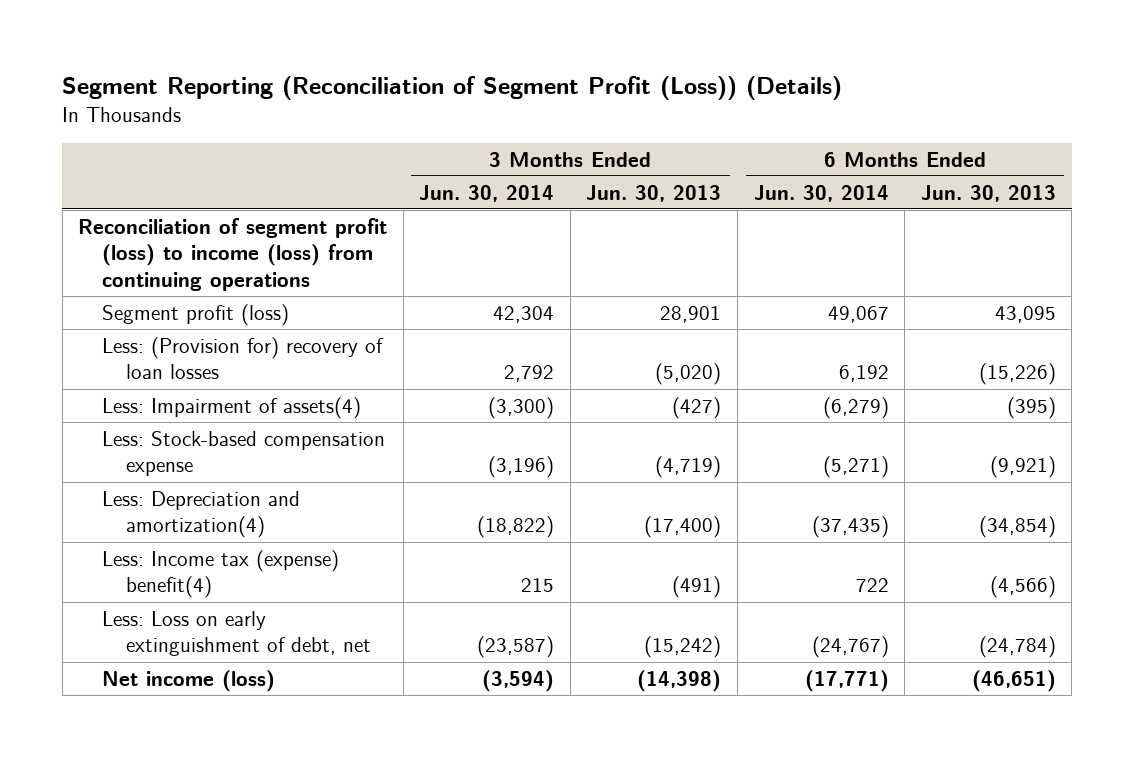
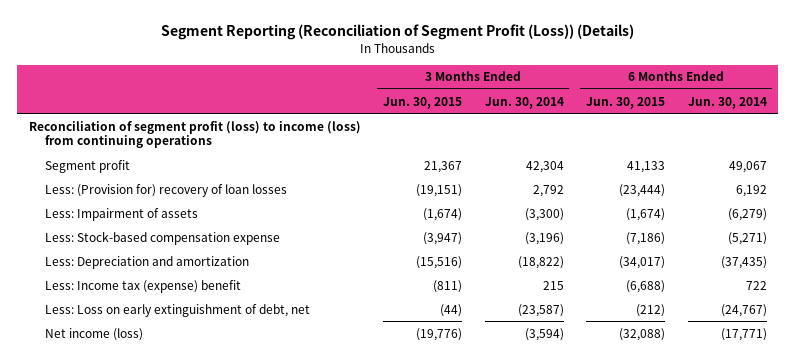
[586,184,722,202] Jun. 30, 2013 -> none
[920,184,1056,202] Jun. 30, 2013 -> none
none -> [383,96,463,109] Jun. 30, 2015
none -> [586,96,666,109] Jun. 30, 2015
[101,303,289,326] Segment profit (loss) -> [44,159,130,173] Segment profit
[101,396,361,419] Less: Impairment of assets(4) -> [44,207,198,221] Less: Impairment of assets
[101,490,300,539] Less: Depreciation and amortization(4) -> [44,255,249,269] Less: Depreciation and amortization
[101,549,339,599] Less: Income tax (expense) benefit(4) -> [44,279,241,293] Less: Income tax (expense) benefit

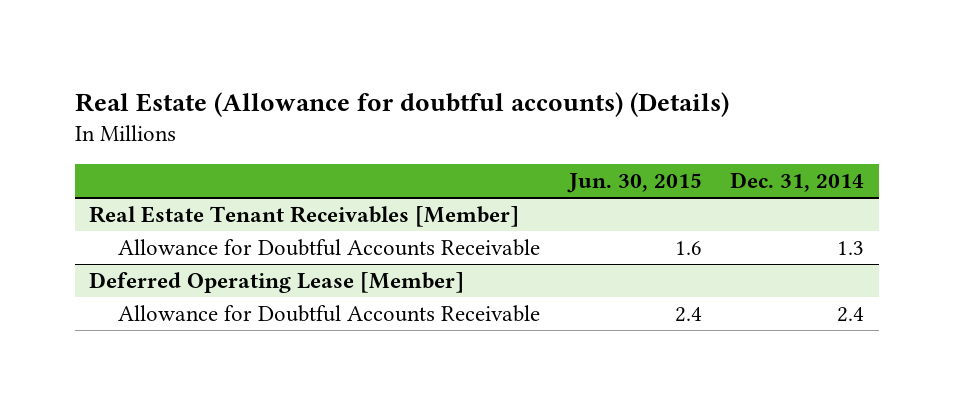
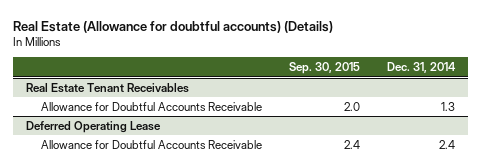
[566,173,702,194] Jun. 30, 2015 -> none
none -> [288,62,360,75] Sep. 30, 2015
[89,205,520,227] Real Estate Tenant Receivables [Member] -> [26,82,190,93] Real Estate Tenant Receivables
[89,271,465,293] Deferred Operating Lease [Member] -> [26,120,162,133] Deferred Operating Lease

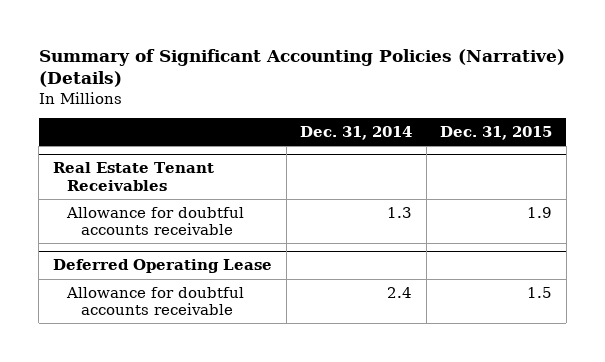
[13,20,334,33] Real Estate (Allowance for doubtful accounts) (Details) -> [38,48,565,88] Summary of Significant Accounting Policies (Narrative) (Details)
[288,62,360,75] Sep. 30, 2015 -> none
none -> [440,125,553,140] Dec. 31, 2015
[41,101,263,111] Allowance for Doubtful Accounts Receivable -> [66,206,245,236] Allowance for doubtful accounts receivable
[41,139,263,149] Allowance for Doubtful Accounts Receivable -> [66,286,245,316] Allowance for doubtful accounts receivable

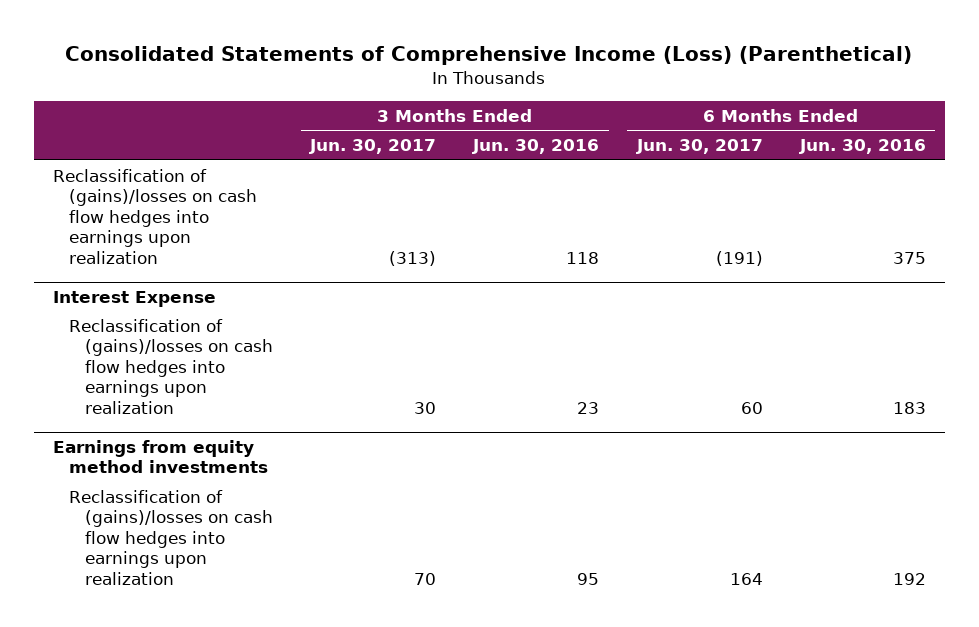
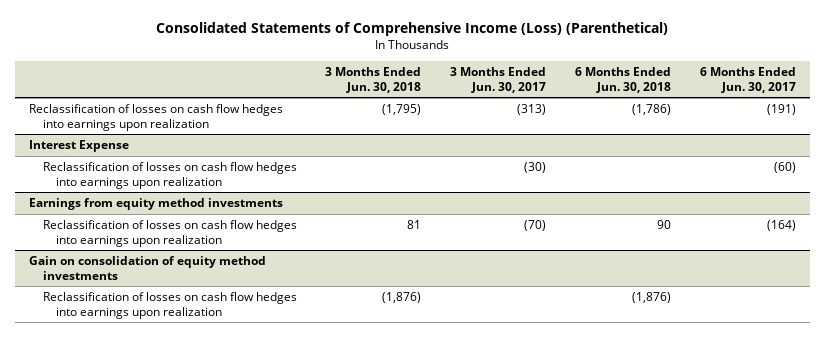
[472,139,600,155] Jun. 30, 2016 -> none
[799,139,927,155] Jun. 30, 2016 -> none
none -> [325,67,422,93] 3 Months Ended Jun. 30, 2018
none -> [575,67,672,93] 6 Months Ended Jun. 30, 2018
[52,168,257,264] Reclassification of (gains)/losses on cash flow hedges into earnings upon realization -> [29,104,284,131] Reclassification of losses on cash flow hedges into earnings upon realization
[68,318,273,414] Reclassification of (gains)/losses on cash flow hedges into earnings upon realization -> [42,162,297,189] Reclassification of losses on cash flow hedges into earnings upon realization
[414,401,437,414] 30 -> [524,162,547,174] (30)
[740,401,763,414] 60 -> [773,162,796,174] (60)
[68,489,273,585] Reclassification of (gains)/losses on cash flow hedges into earnings upon realization -> [42,220,297,247] Reclassification of losses on cash flow hedges into earnings upon realization
[414,572,437,585] 70 -> [524,220,547,232] (70)
[729,572,763,585] 164 -> [766,220,796,232] (164)
none -> [29,256,267,280] Gain on consolidation of equity method investments
none -> [42,292,297,319] Reclassification of losses on cash flow hedges into earnings upon realization

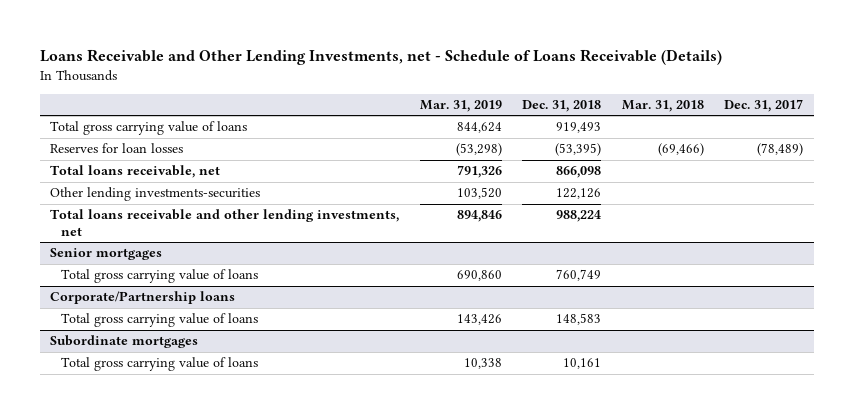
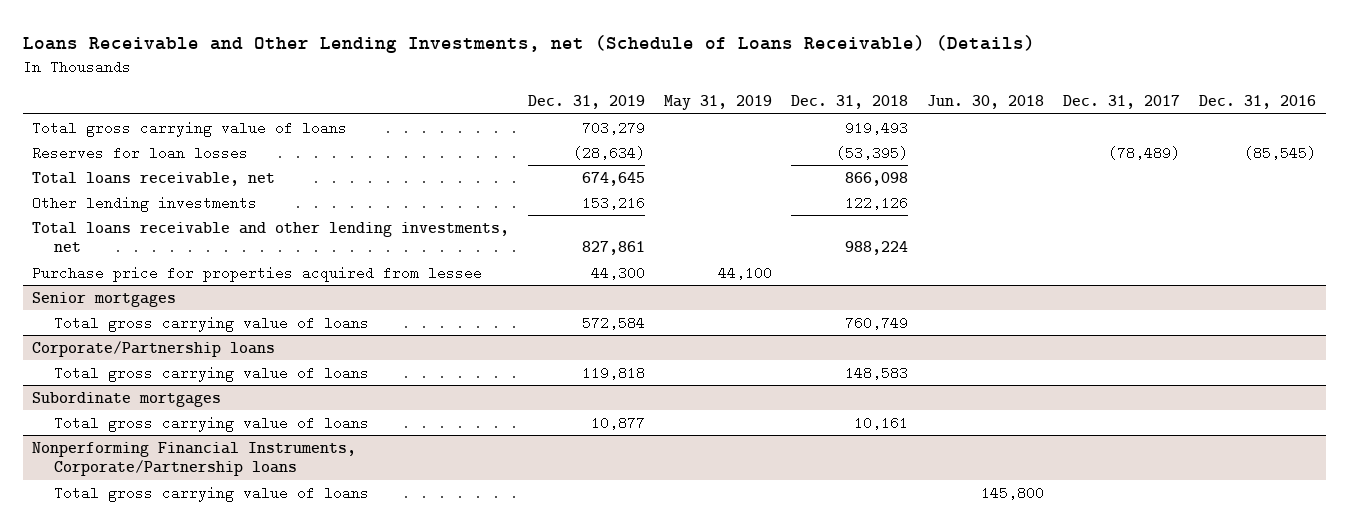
[39,49,722,66] Loans Receivable and Other Lending Investments, net - Schedule of Loans Receivable (Details) -> [22,34,1035,53] Loans Receivable and Other Lending Investments, net (Schedule of Loans Receivable) (Details)
[419,100,502,113] Mar. 31, 2019 -> none
[621,100,704,113] Mar. 31, 2018 -> none
none -> [528,95,646,110] Dec. 31, 2019
none -> [664,95,773,111] May 31, 2019
none -> [927,95,1045,110] Jun. 30, 2018
none -> [1199,95,1317,110] Dec. 31, 2016
[49,187,260,202] Other lending investments-securities -> [32,195,258,212] Other lending investments
none -> [32,265,483,282] Purchase price for properties acquired from lessee
none -> [32,441,357,477] Nonperforming Financial Instruments, Corporate/Partnership loans
none -> [53,485,369,502] Total gross carrying value of loans

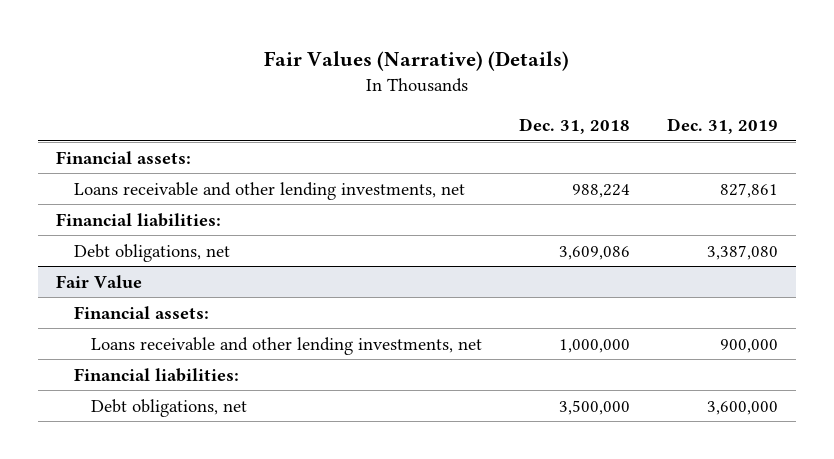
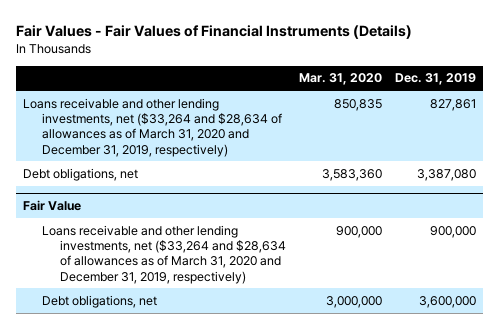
[264,51,570,72] Fair Values (Narrative) (Details) -> [16,24,413,39] Fair Values - Fair Values of Financial Instruments (Details)
[519,118,631,135] Dec. 31, 2018 -> none
none -> [299,73,383,86] Mar. 31, 2020
[56,150,192,164] Financial assets: -> none
[56,212,222,227] Financial liabilities: -> none
[73,181,465,200] Loans receivable and other lending investments, net -> [22,97,282,157] Loans receivable and other lending investments, net ($33,264 and $28,634 of allowances as of March 31, 2020 and December 31, 2019, respectively)
[73,305,209,319] Financial assets: -> none
[91,336,483,355] Loans receivable and other lending investments, net -> none
[73,367,239,382] Financial liabilities: -> none
none -> [41,224,287,284] Loans receivable and other lending investments, net ($33,264 and $28,634 of allowances as of March 31, 2020 and December 31, 2019, respectively)

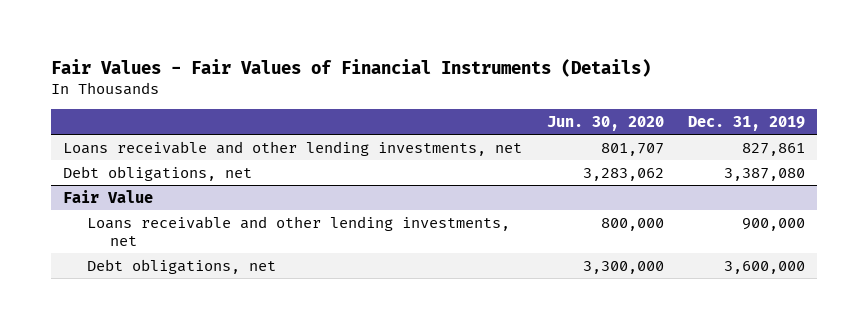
[299,73,383,86] Mar. 31, 2020 -> none
none -> [546,115,664,131] Jun. 30, 2020
[22,97,282,157] Loans receivable and other lending investments, net ($33,264 and $28,634 of allowances as of March 31, 2020 and December 31, 2019, respectively) -> [63,140,523,156] Loans receivable and other lending investments, net
[41,224,287,284] Loans receivable and other lending investments, net ($33,264 and $28,634 of allowances as of March 31, 2020 and December 31, 2019, respectively) -> [86,215,510,246] Loans receivable and other lending investments, net

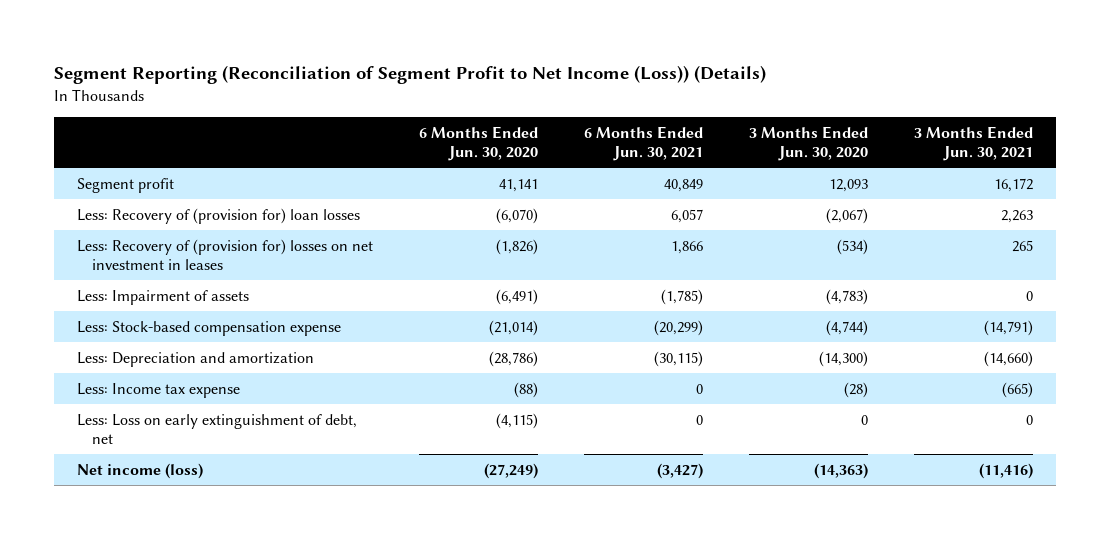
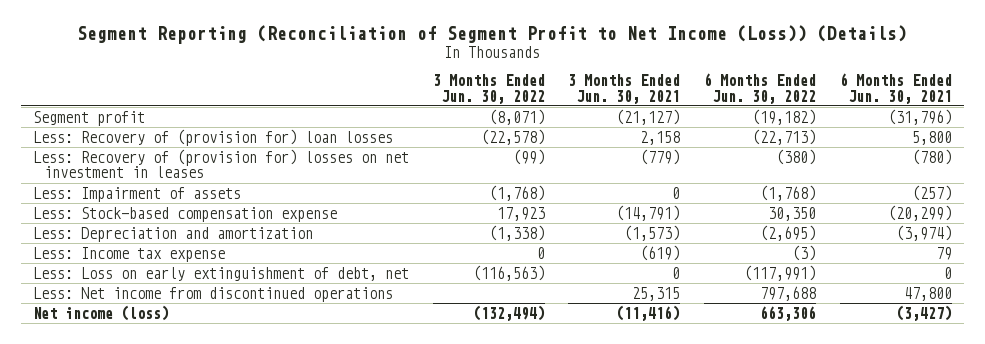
[419,126,539,161] 6 Months Ended Jun. 30, 2020 -> none
[749,126,869,161] 3 Months Ended Jun. 30, 2020 -> none
none -> [432,74,545,104] 3 Months Ended Jun. 30, 2022
none -> [704,73,817,104] 6 Months Ended Jun. 30, 2022
[664,178,704,192] 40,849 -> [888,108,953,125] (31,796)
[994,177,1034,192] 16,172 -> [616,108,681,125] (21,127)
[671,208,704,223] 6,057 -> [912,130,953,145] 5,800
[1001,209,1034,223] 2,263 -> [640,130,681,145] 2,158
[671,240,704,254] 1,866 -> [912,148,953,165] (780)
[1012,239,1034,252] 265 -> [640,148,681,165] (779)
[661,288,704,305] (1,785) -> [912,184,953,201] (257)
[654,350,704,367] (30,115) -> [896,224,953,241] (3,974)
[984,350,1034,367] (14,660) -> [624,224,681,241] (1,573)
[696,383,704,394] 0 -> [936,246,953,260] 79
[1002,381,1034,398] (665) -> [640,244,681,261] (619)
none -> [32,286,393,302] Less: Net income from discontinued operations

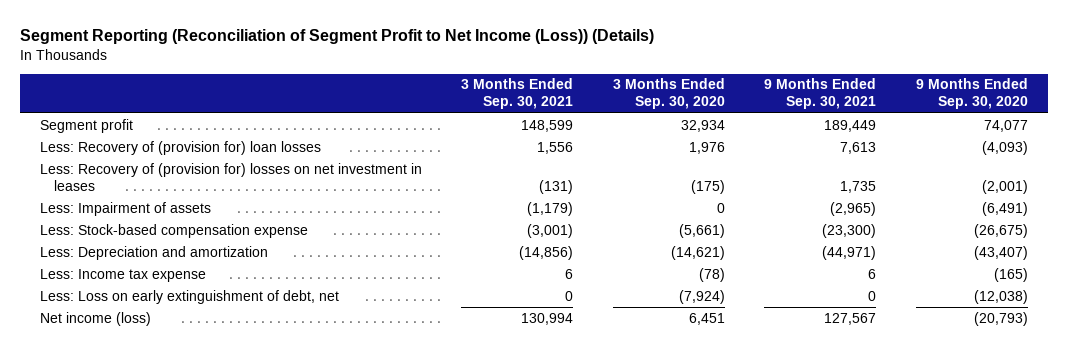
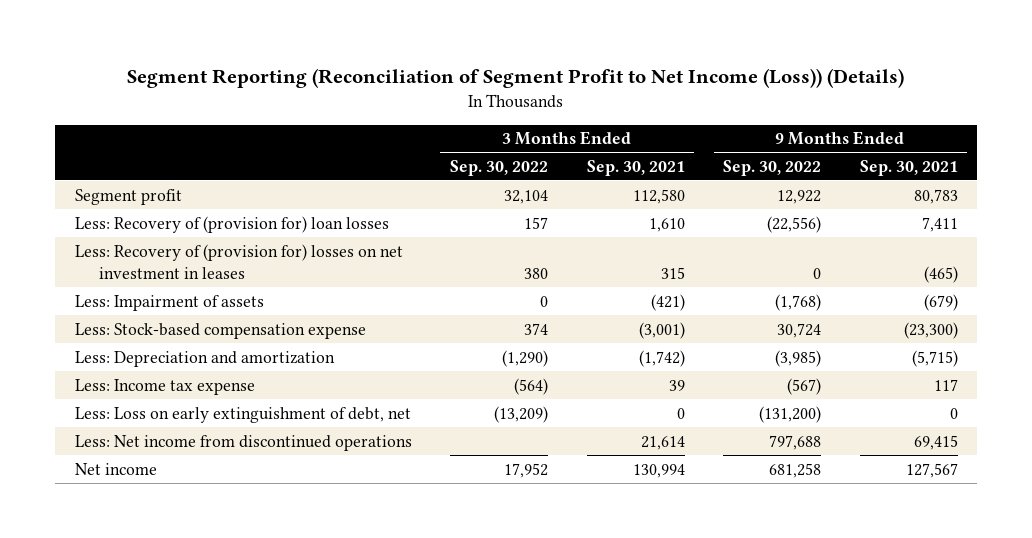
[612,78,725,110] 3 Months Ended Sep. 30, 2020 -> none
[916,78,1029,110] 9 Months Ended Sep. 30, 2020 -> none
none -> [450,159,549,176] Sep. 30, 2022
none -> [723,159,822,176] Sep. 30, 2022
[521,119,574,132] 148,599 -> [632,188,685,204] 112,580
[824,119,877,132] 189,449 -> [913,188,958,204] 80,783
[537,141,574,154] 1,556 -> [648,217,685,232] 1,610
[840,141,877,154] 7,613 -> [921,216,958,232] 7,411
[539,179,574,194] (131) -> [660,266,685,279] 315
[840,180,877,193] 1,735 -> [923,265,958,283] (465)
[527,201,574,216] (1,179) -> [650,293,685,311] (421)
[830,201,877,216] (2,965) -> [923,293,958,311] (679)
[519,245,574,260] (14,856) -> [638,349,685,367] (1,742)
[822,245,877,260] (44,971) -> [911,349,958,367] (5,715)
[565,268,574,279] 6 -> [668,379,685,391] 39
[868,268,877,279] 6 -> [933,378,958,391] 117
none -> [74,434,412,451] Less: Net income from discontinued operations
[39,311,151,326] Net income (loss) -> [74,462,157,475] Net income

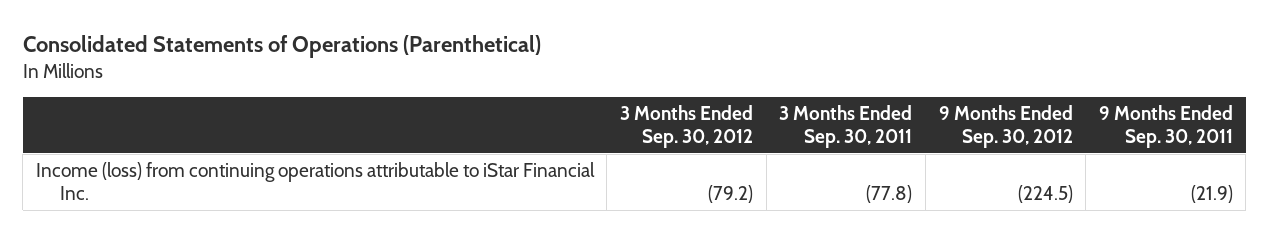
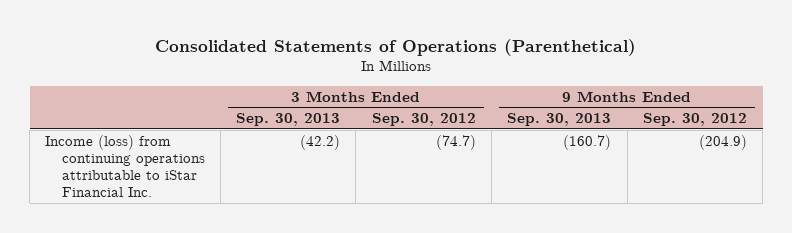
[779,105,913,148] 3 Months Ended Sep. 30, 2011 -> none
[1098,105,1233,148] 9 Months Ended Sep. 30, 2011 -> none
none -> [236,113,341,127] Sep. 30, 2013
none -> [507,113,612,127] Sep. 30, 2013
[707,184,753,203] (79.2) -> [435,134,476,150] (74.7)
[1017,184,1073,203] (224.5) -> [698,134,747,150] (204.9)

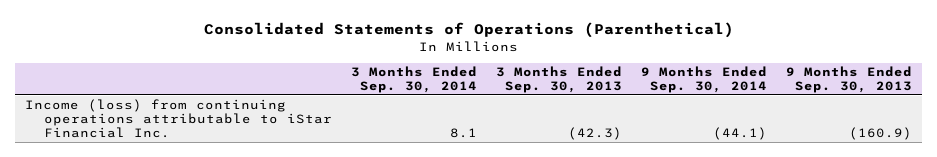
[371,113,476,127] Sep. 30, 2012 -> none
[642,113,747,127] Sep. 30, 2012 -> none
none -> [350,66,477,94] 3 Months Ended Sep. 30, 2014
none -> [641,66,768,94] 9 Months Ended Sep. 30, 2014
[300,134,341,150] (42.2) -> [567,127,622,141] (42.3)
[563,134,612,150] (160.7) -> [849,127,913,141] (160.9)

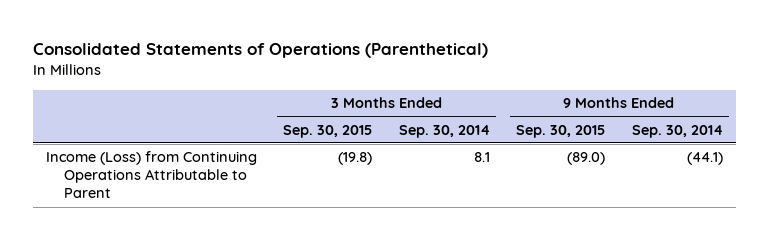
[495,66,622,94] 3 Months Ended Sep. 30, 2013 -> none
[786,66,913,94] 9 Months Ended Sep. 30, 2013 -> none
none -> [283,124,373,138] Sep. 30, 2015
none -> [516,124,606,138] Sep. 30, 2015
[25,98,332,139] Income (loss) from continuing operations attributable to iStar Financial Inc. -> [45,151,257,199] Income (Loss) from Continuing Operations Attributable to Parent

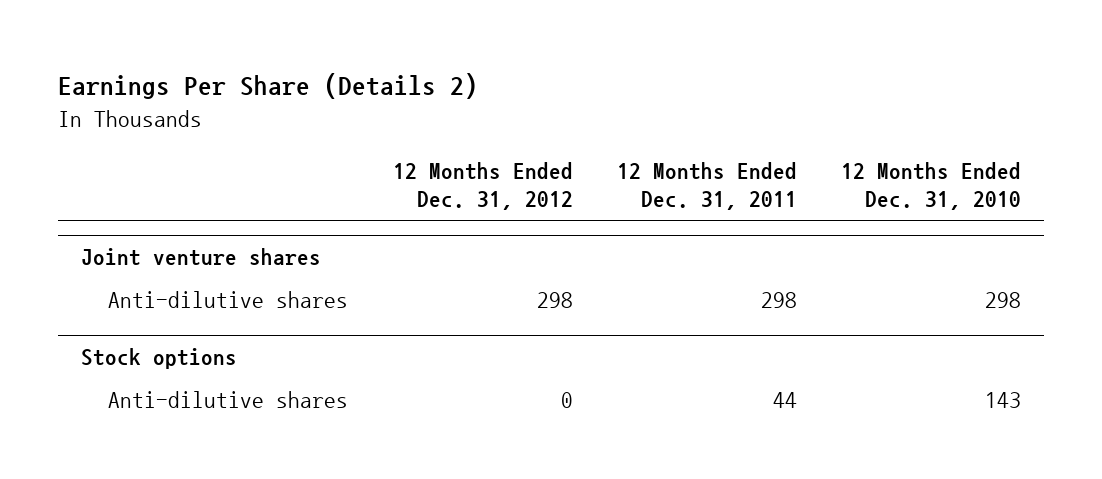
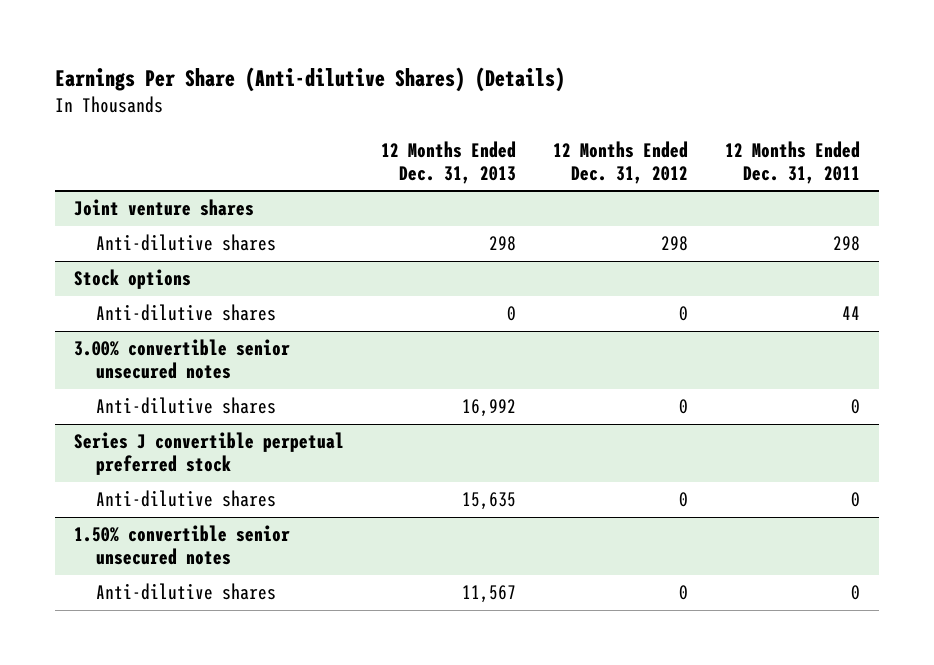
[58,73,479,100] Earnings Per Share (Details 2) -> [55,66,566,92] Earnings Per Share (Anti-dilutive Shares) (Details)
[841,161,1022,211] 12 Months Ended Dec. 31, 2010 -> none
none -> [381,140,517,184] 12 Months Ended Dec. 31, 2013
none -> [73,339,290,380] 3.00% convertible senior unsecured notes
none -> [96,397,277,415] Anti-dilutive shares
none -> [73,432,344,476] Series J convertible perpetual preferred stock
none -> [96,490,277,508] Anti-dilutive shares
none -> [73,525,290,566] 1.50% convertible senior unsecured notes
none -> [96,583,277,601] Anti-dilutive shares

